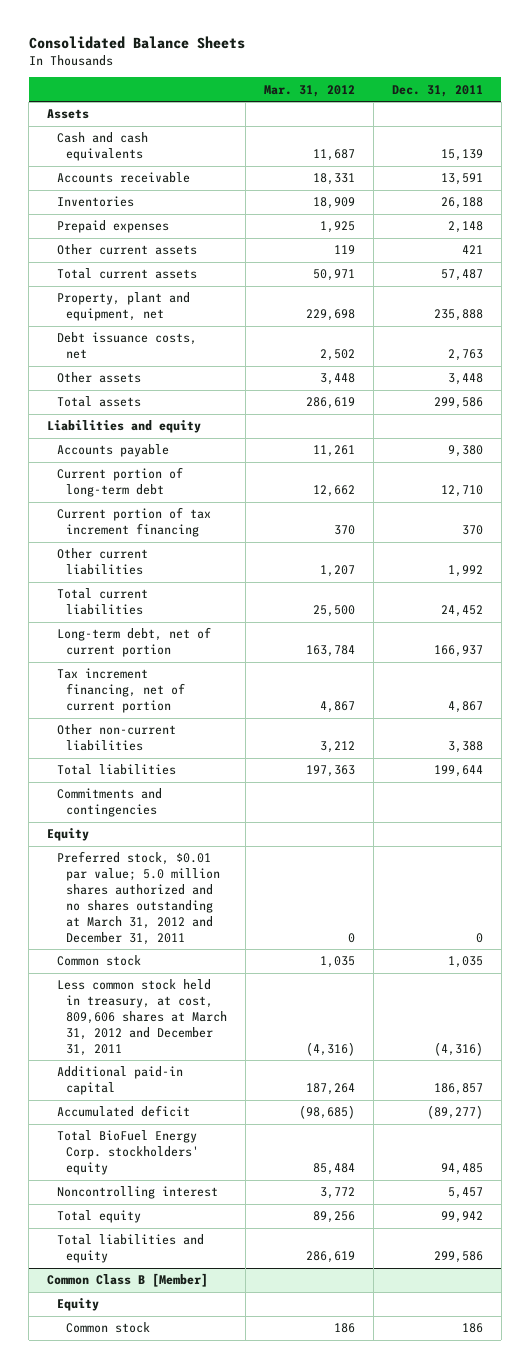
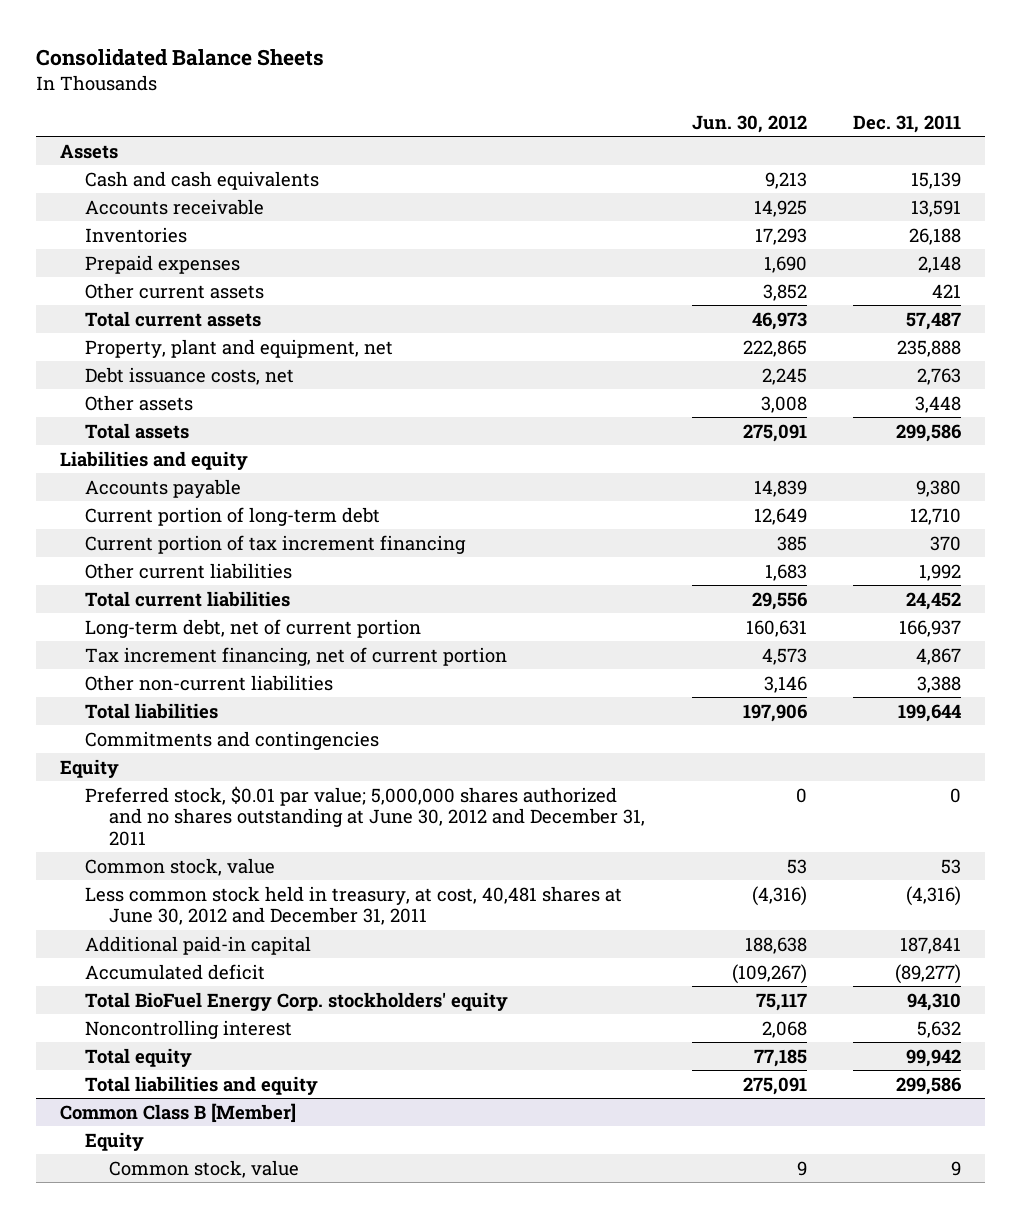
[263,84,355,97] Mar. 31, 2012 -> none
none -> [691,114,807,133] Jun. 30, 2012
[56,851,220,945] Preferred stock, $0.01 par value; 5.0 million shares authorized and no shares outstanding at March 31, 2012 and December 31, 2011 -> [84,785,646,846] Preferred stock, $0.01 par value; 5,000,000 shares authorized and no shares outstanding at June 30, 2012 and December 31, 2011
[56,955,141,967] Common stock -> [84,857,275,876] Common stock, value
[447,956,483,969] 1,035 -> [941,858,962,874] 53
[56,979,227,1056] Less common stock held in treasury, at cost, 809,606 shares at March 31, 2012 and December 31, 2011 -> [84,885,622,926] Less common stock held in treasury, at cost, 40,481 shares at June 30, 2012 and December 31, 2011
[433,1083,483,1096] 186,857 -> [900,936,962,954] 187,841
[440,1163,483,1176] 94,485 -> [907,992,962,1011] 94,310
[447,1187,483,1200] 5,457 -> [917,1020,962,1038] 5,632
[65,1322,150,1334] Common stock -> [109,1159,300,1178] Common stock, value
[461,1323,483,1334] 186 -> [951,1160,962,1176] 9

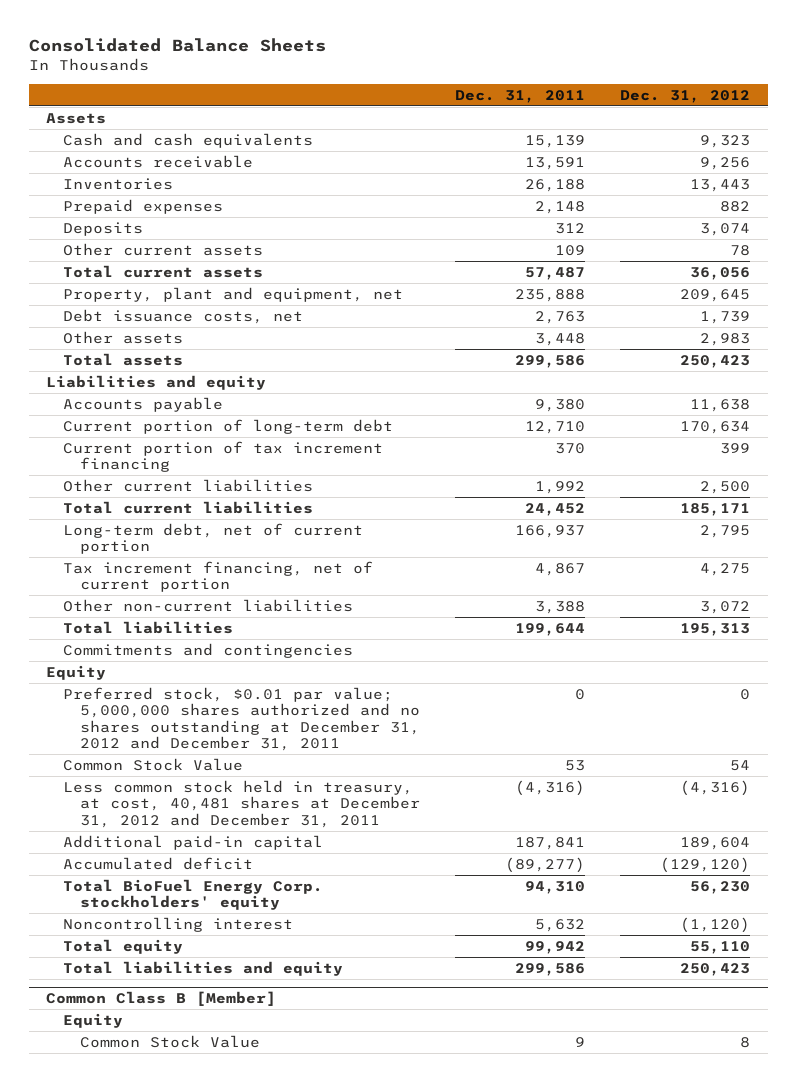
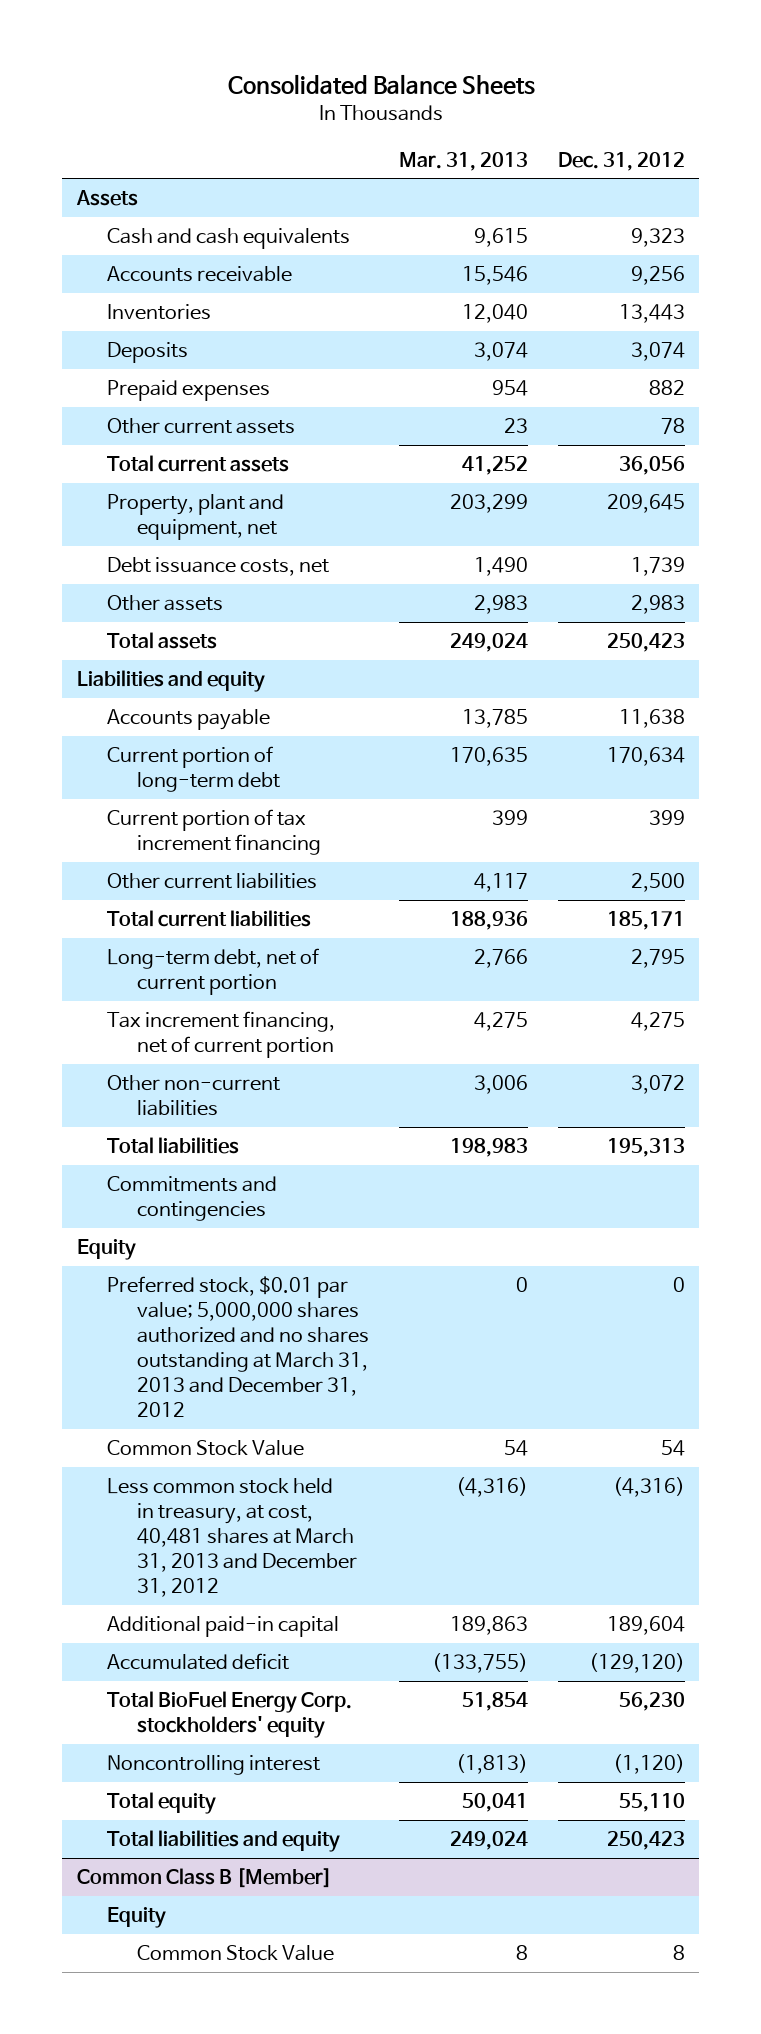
[455,89,586,103] Dec. 31, 2011 -> none
none -> [398,151,528,171] Mar. 31, 2013
[63,198,224,214] Prepaid expenses -> [107,380,271,402] Prepaid expenses
[63,686,421,752] Preferred stock, $0.01 par value; 5,000,000 shares authorized and no shares outstanding at December 31, 2012 and December 31, 2011 -> [107,1276,370,1418] Preferred stock, $0.01 par value; 5,000,000 shares authorized and no shares outstanding at March 31, 2013 and December 31, 2012
[63,779,421,828] Less common stock held in treasury, at cost, 40,481 shares at December 31, 2012 and December 31, 2011 -> [107,1478,358,1598] Less common stock held in treasury, at cost, 40,481 shares at March 31, 2013 and December 31, 2012

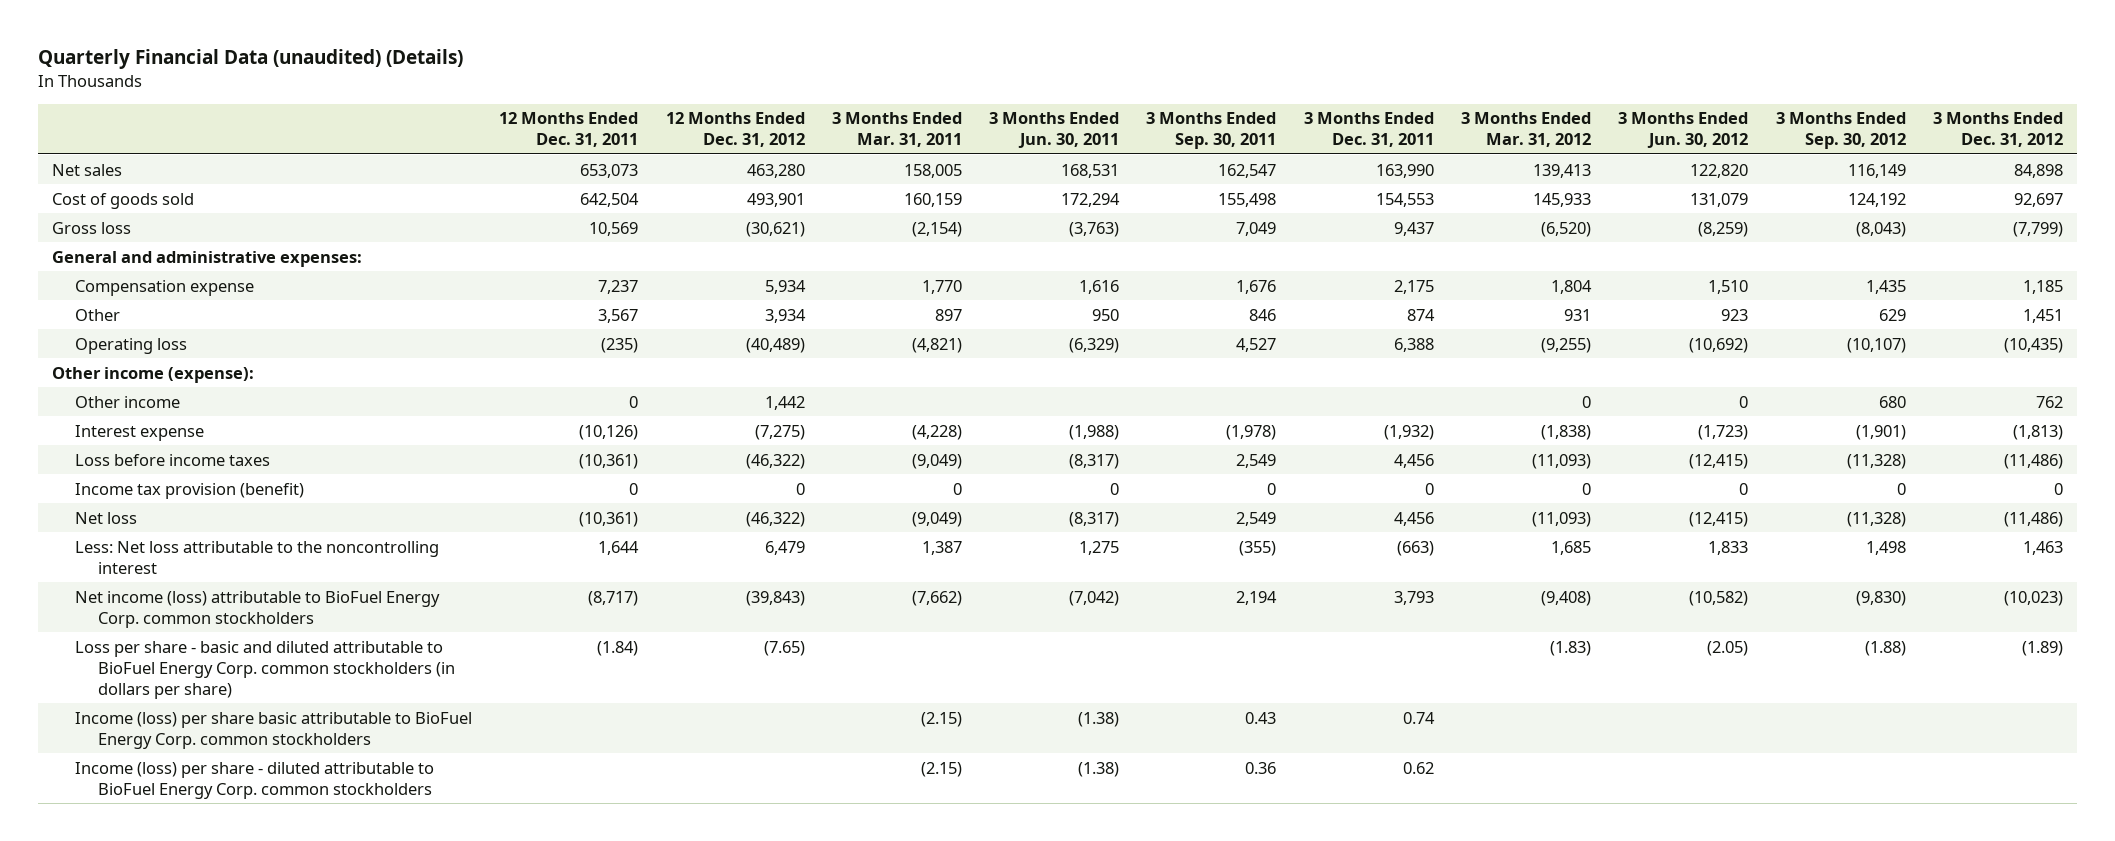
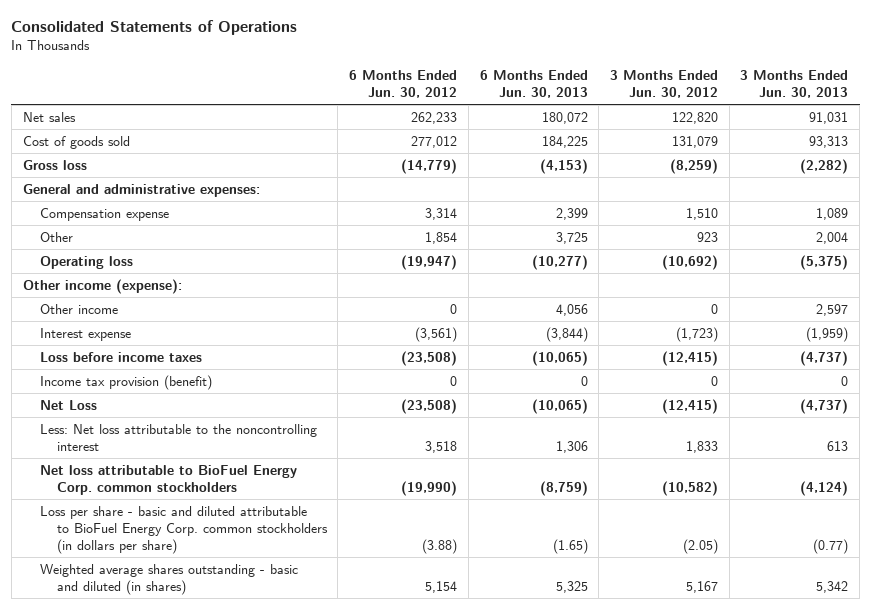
[38,49,464,70] Quarterly Financial Data (unaudited) (Details) -> [11,20,298,36] Consolidated Statements of Operations
[499,112,639,148] 12 Months Ended Dec. 31, 2011 -> none
[665,112,805,148] 12 Months Ended Dec. 31, 2012 -> none
[831,112,962,148] 3 Months Ended Mar. 31, 2011 -> none
[989,112,1120,149] 3 Months Ended Jun. 30, 2011 -> none
[1146,112,1277,150] 3 Months Ended Sep. 30, 2011 -> none
[1303,112,1434,148] 3 Months Ended Dec. 31, 2011 -> none
[1461,112,1592,148] 3 Months Ended Mar. 31, 2012 -> none
[1775,112,1906,150] 3 Months Ended Sep. 30, 2012 -> none
[1933,112,2064,148] 3 Months Ended Dec. 31, 2012 -> none
none -> [349,70,458,99] 6 Months Ended Jun. 30, 2012
none -> [479,70,588,99] 6 Months Ended Jun. 30, 2013
none -> [740,70,849,99] 3 Months Ended Jun. 30, 2013
[74,511,137,524] Net loss -> [39,399,97,410] Net Loss
[74,590,440,628] Net income (loss) attributable to BioFuel Energy Corp. common stockholders -> [39,464,297,495] Net loss attributable to BioFuel Energy Corp. common stockholders
[74,711,472,749] Income (loss) per share basic attributable to BioFuel Energy Corp. common stockholders -> none
[74,761,434,799] Income (loss) per share - diluted attributable to BioFuel Energy Corp. common stockholders -> none
none -> [39,563,298,595] Weighted average shares outstanding - basic and diluted (in shares)

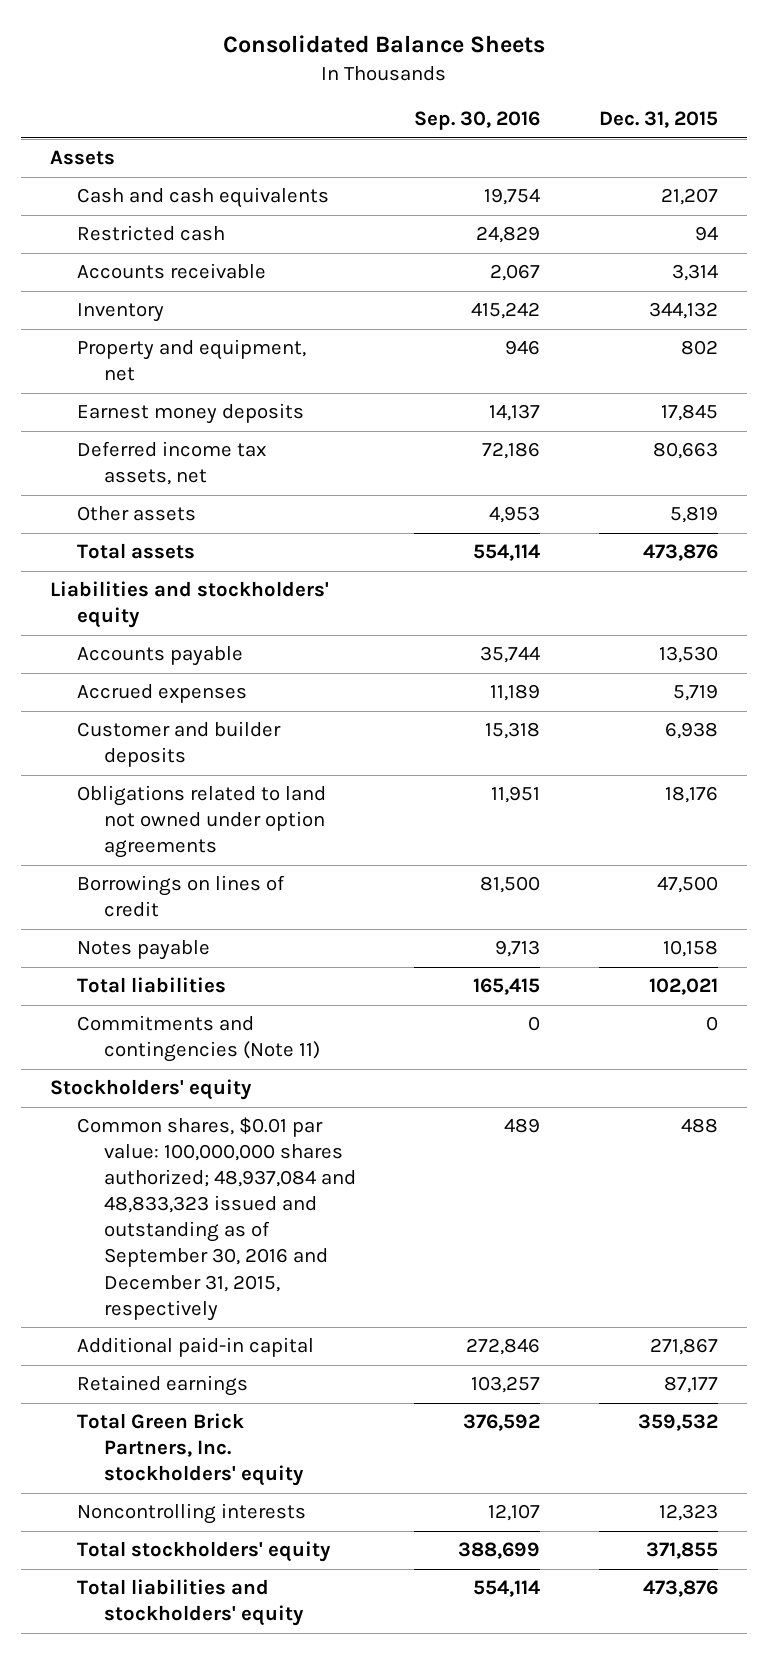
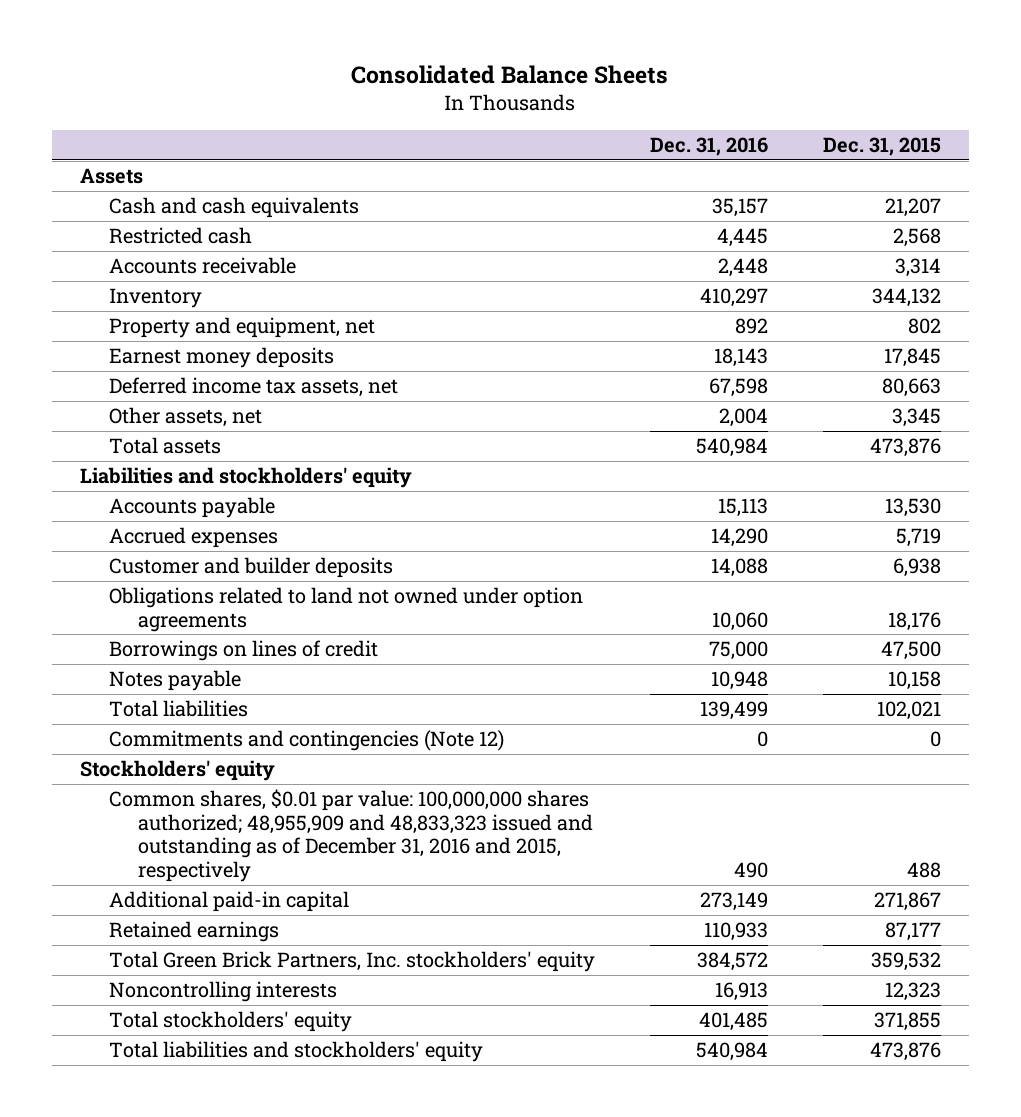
[414,111,541,131] Sep. 30, 2016 -> none
none -> [649,137,768,157] Dec. 31, 2016
[694,226,718,242] 94 -> [893,228,942,248] 2,568
[77,506,197,522] Other assets -> [108,407,262,428] Other assets, net
[669,506,718,524] 5,819 -> [892,408,942,428] 3,345
[77,1015,321,1063] Commitments and contingencies (Note 11) -> [108,730,504,752] Commitments and contingencies (Note 12)
[77,1117,357,1321] Common shares, $0.01 par value: 100,000,000 shares authorized; 48,937,084 and 48,833,323 issued and outstanding as of September 30, 2016 and December 31, 2015, respectively -> [108,789,594,883] Common shares, $0.01 par value: 100,000,000 shares authorized; 48,955,909 and 48,833,323 issued and outstanding as of December 31, 2016 and 2015, respectively

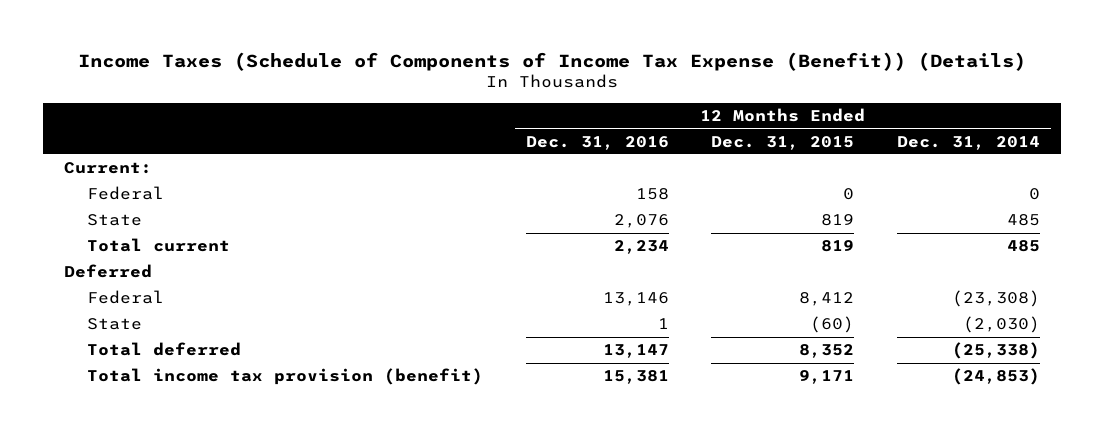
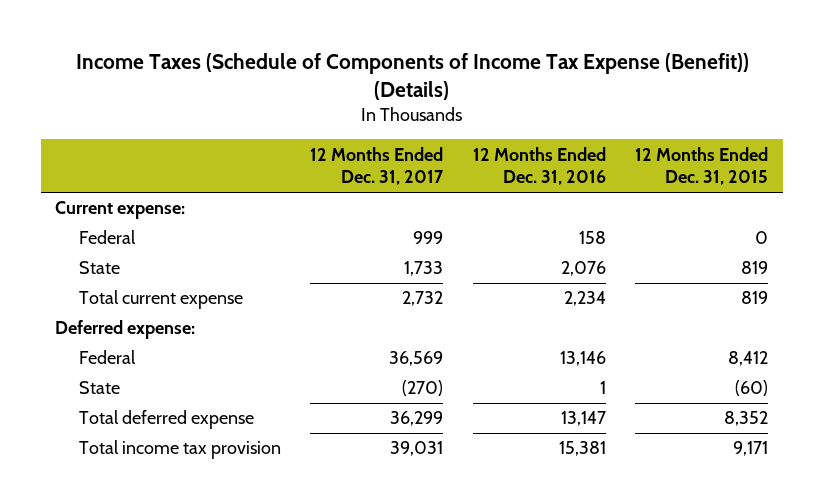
[896,135,1040,150] Dec. 31, 2014 -> none
none -> [310,146,445,186] 12 Months Ended Dec. 31, 2017
[64,162,153,175] Current: -> [55,201,186,220] Current expense:
[87,238,231,253] Total current -> [78,290,243,310] Total current expense
[64,264,153,279] Deferred -> [55,320,196,340] Deferred expense:
[87,342,242,357] Total deferred -> [78,410,254,430] Total deferred expense
[87,368,484,386] Total income tax provision (benefit) -> [78,440,281,460] Total income tax provision

